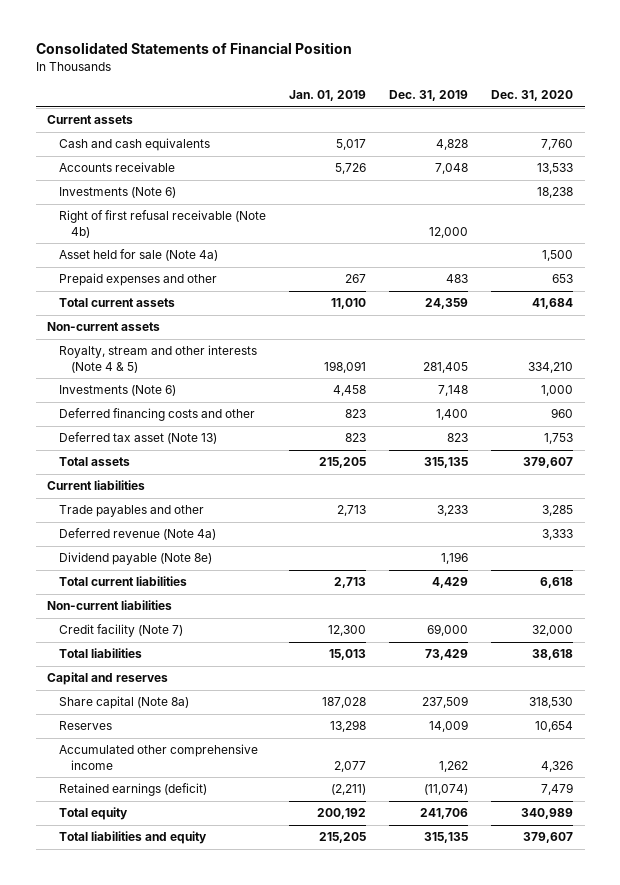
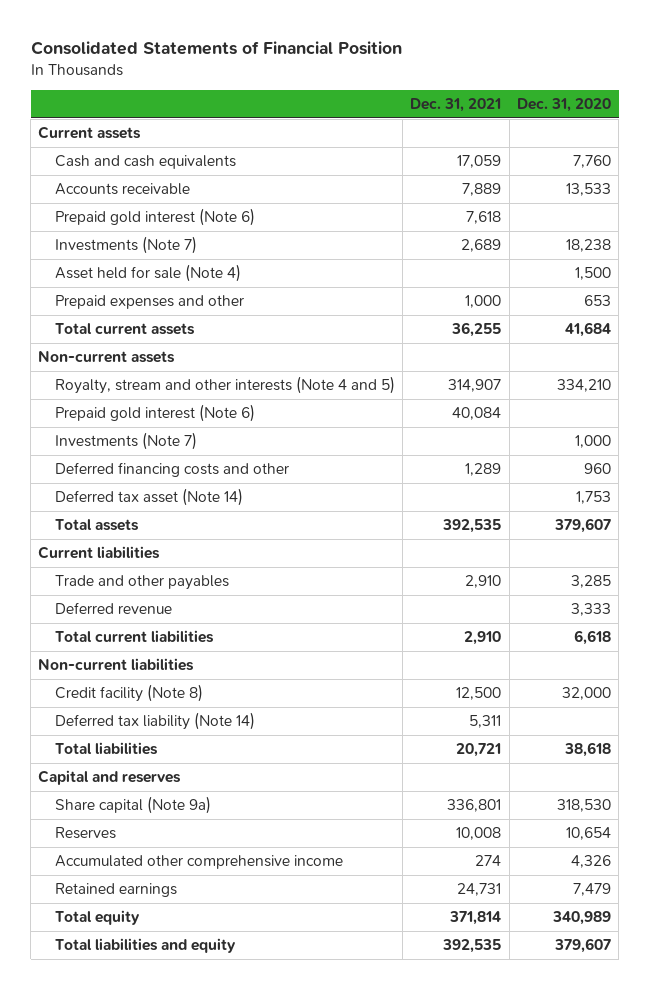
[289,90,367,102] Jan. 01, 2019 -> none
[389,90,469,102] Dec. 31, 2019 -> none
none -> [410,98,502,113] Dec. 31, 2021
[59,210,267,238] Right of first refusal receivable (Note 4b) -> none
none -> [54,208,255,227] Prepaid gold interest (Note 6)
[59,187,177,199] Investments (Note 6) -> [54,236,197,255] Investments (Note 7)
[59,249,219,262] Asset held for sale (Note 4a) -> [54,264,241,283] Asset held for sale (Note 4)
[59,345,258,373] Royalty, stream and other interests (Note 4 & 5) -> [54,376,395,395] Royalty, stream and other interests (Note 4 and 5)
none -> [54,404,255,423] Prepaid gold interest (Note 6)
[59,385,177,397] Investments (Note 6) -> [54,432,197,451] Investments (Note 7)
[59,432,218,445] Deferred tax asset (Note 13) -> [54,488,243,507] Deferred tax asset (Note 14)
[59,552,213,566] Dividend payable (Note 8e) -> none
[59,505,205,518] Trade payables and other -> [54,575,229,591] Trade and other payables
[59,528,217,541] Deferred revenue (Note 4a) -> [54,602,172,615] Deferred revenue
[59,624,184,638] Credit facility (Note 7) -> [54,684,203,703] Credit facility (Note 8)
none -> [54,712,255,731] Deferred tax liability (Note 14)
[59,696,190,710] Share capital (Note 8a) -> [54,796,211,815] Share capital (Note 9a)
[59,783,208,797] Retained earnings (deficit) -> [54,883,177,898] Retained earnings

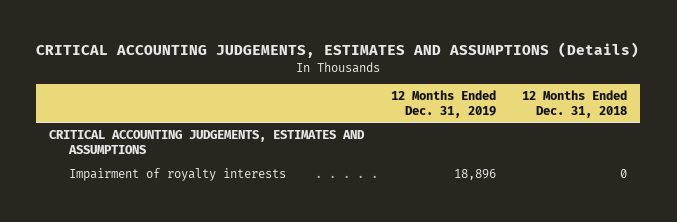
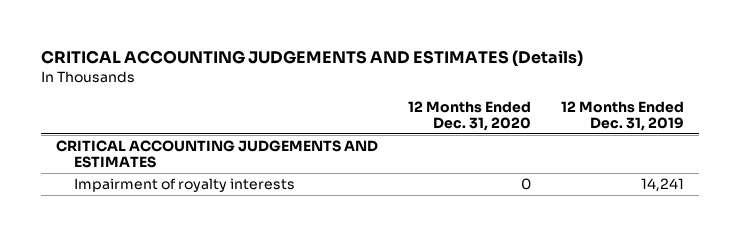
[36,42,640,59] CRITICAL ACCOUNTING JUDGEMENTS, ESTIMATES AND ASSUMPTIONS (Details) -> [41,49,584,66] CRITICAL ACCOUNTING JUDGEMENTS AND ESTIMATES (Details)
[522,90,628,118] 12 Months Ended Dec. 31, 2018 -> none
none -> [407,100,531,132] 12 Months Ended Dec. 31, 2020
[49,130,366,154] CRITICAL ACCOUNTING JUDGEMENTS, ESTIMATES AND ASSUMPTIONS -> [56,140,379,169] CRITICAL ACCOUNTING JUDGEMENTS AND ESTIMATES
[453,169,496,181] 18,896 -> [640,178,684,193] 14,241

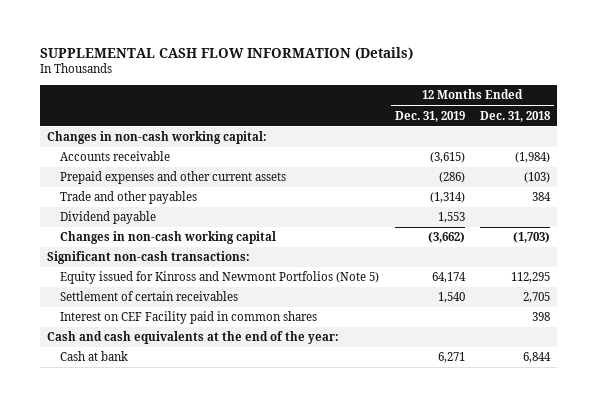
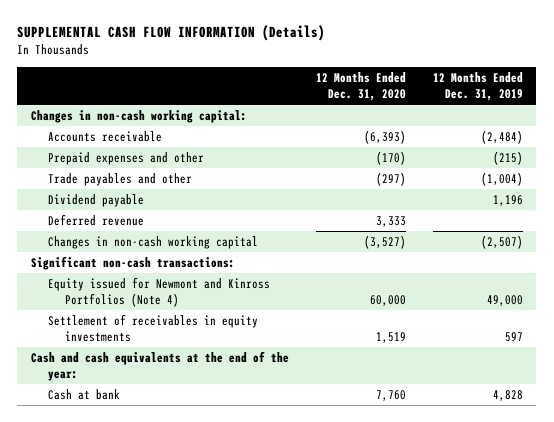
[479,110,551,122] Dec. 31, 2018 -> none
none -> [315,71,406,102] 12 Months Ended Dec. 31, 2020
[429,152,465,164] (3,615) -> [480,129,523,144] (2,484)
[60,171,287,185] Prepaid expenses and other current assets -> [47,151,204,165] Prepaid expenses and other
[438,172,465,184] (286) -> [492,150,523,165] (215)
[60,191,198,205] Trade and other payables -> [47,172,192,186] Trade payables and other
[429,192,465,204] (1,314) -> [480,171,523,186] (1,004)
[437,212,465,224] 1,553 -> [492,194,523,206] 1,196
none -> [47,213,144,226] Deferred revenue
[427,232,465,244] (3,662) -> [480,234,523,249] (2,507)
[60,311,318,325] Interest on CEF Facility paid in common shares -> none
[60,271,380,285] Equity issued for Kinross and Newmont Portfolios (Note 5) -> [47,276,270,308] Equity issued for Newmont and Kinross Portfolios (Note 4)
[431,272,466,284] 64,174 -> [486,295,523,307] 49,000
[60,291,239,302] Settlement of certain receivables -> [47,313,258,343] Settlement of receivables in equity investments
[437,292,465,304] 1,540 -> [504,332,523,343] 597
[437,352,465,364] 6,271 -> [492,389,523,401] 4,828

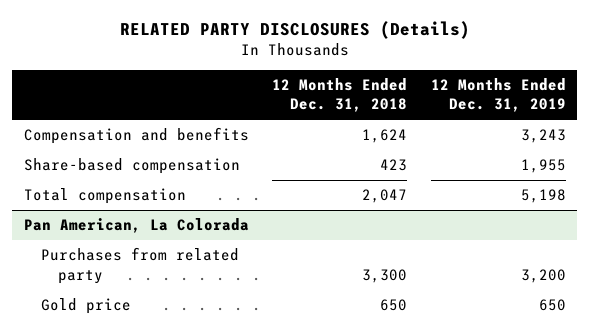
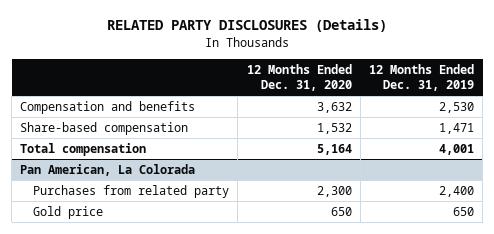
[272,78,408,113] 12 Months Ended Dec. 31, 2018 -> none
none -> [246,63,352,92] 12 Months Ended Dec. 31, 2020
[520,129,566,144] 3,243 -> [438,101,474,113] 2,530
[520,159,566,174] 1,955 -> [438,122,474,134] 1,471
[520,189,566,204] 5,198 -> [438,143,474,155] 4,001
[520,268,566,283] 3,200 -> [438,185,474,197] 2,400

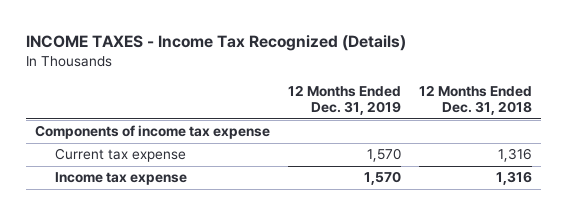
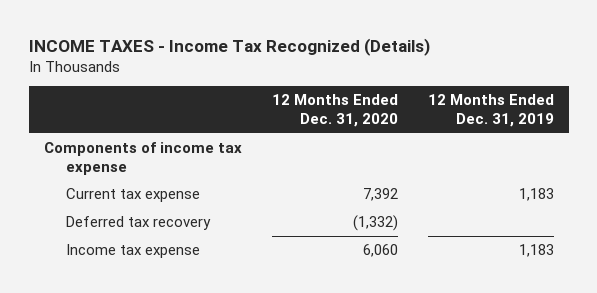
[418,85,532,116] 12 Months Ended Dec. 31, 2018 -> none
none -> [271,94,398,127] 12 Months Ended Dec. 31, 2020
[366,148,401,163] 1,570 -> [518,188,554,202] 1,183
none -> [66,216,212,231] Deferred tax recovery
[363,171,401,186] 1,570 -> [518,244,554,258] 1,183

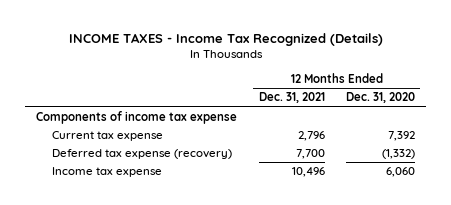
[427,94,554,127] 12 Months Ended Dec. 31, 2019 -> none
none -> [258,92,325,104] Dec. 31, 2021
[66,216,212,231] Deferred tax recovery -> [52,149,233,160] Deferred tax expense (recovery)

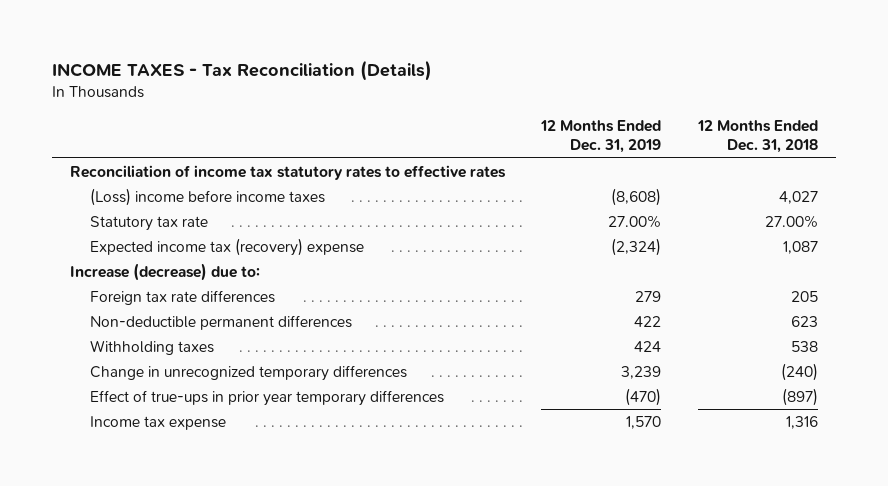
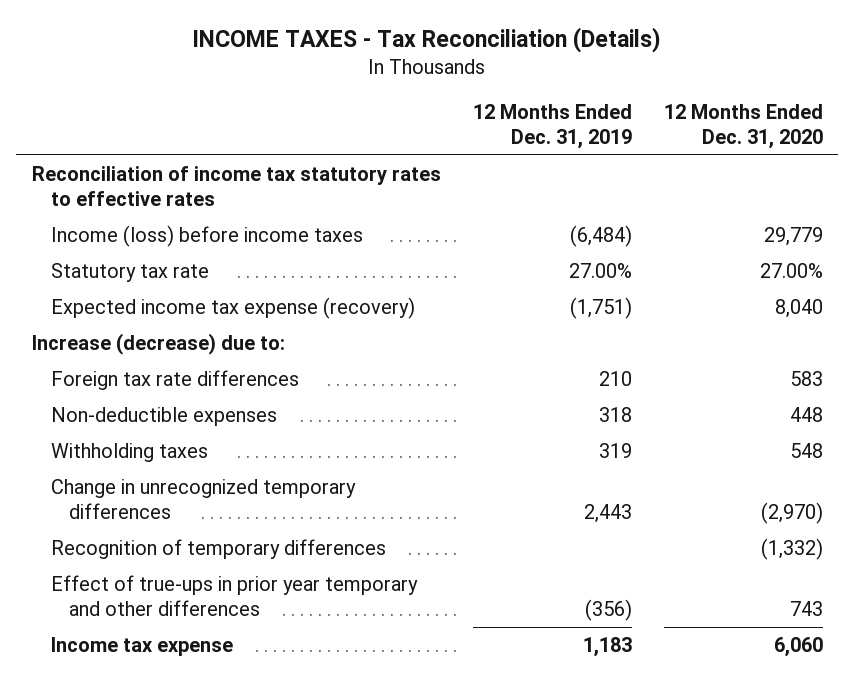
[696,119,818,154] 12 Months Ended Dec. 31, 2018 -> none
none -> [663,103,823,149] 12 Months Ended Dec. 31, 2020
[89,187,325,206] (Loss) income before income taxes -> [50,225,363,248] Income (loss) before income taxes
[611,187,662,206] (8,608) -> [569,225,632,248] (6,484)
[89,237,364,256] Expected income tax (recovery) expense -> [50,297,415,320] Expected income tax expense (recovery)
[611,237,662,256] (2,324) -> [569,297,632,320] (1,751)
[635,290,662,302] 279 -> [598,371,632,387] 210
[89,314,352,330] Non-deductible permanent differences -> [50,407,277,427] Non-deductible expenses
[634,315,662,327] 422 -> [598,407,632,423] 318
[634,340,662,352] 424 -> [598,443,632,459] 319
[621,365,662,379] 3,239 -> [583,503,632,523] 2,443
none -> [50,539,386,560] Recognition of temporary differences
[89,389,444,406] Effect of true-ups in prior year temporary differences -> [50,575,418,616] Effect of true-ups in prior year temporary and other differences
[625,387,662,406] (470) -> [584,598,632,621] (356)
[626,415,662,429] 1,570 -> [582,637,632,658] 1,183

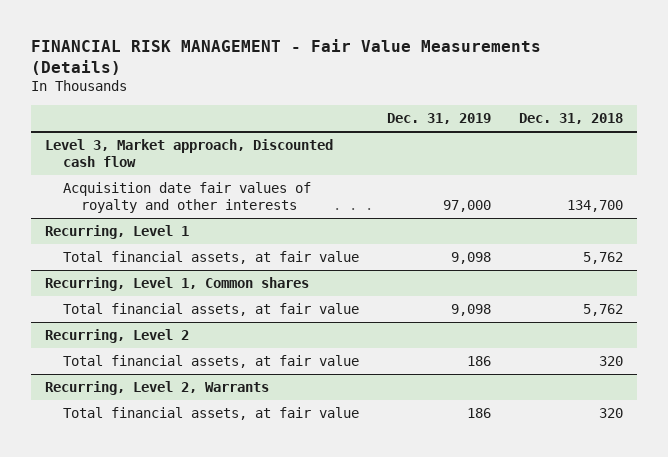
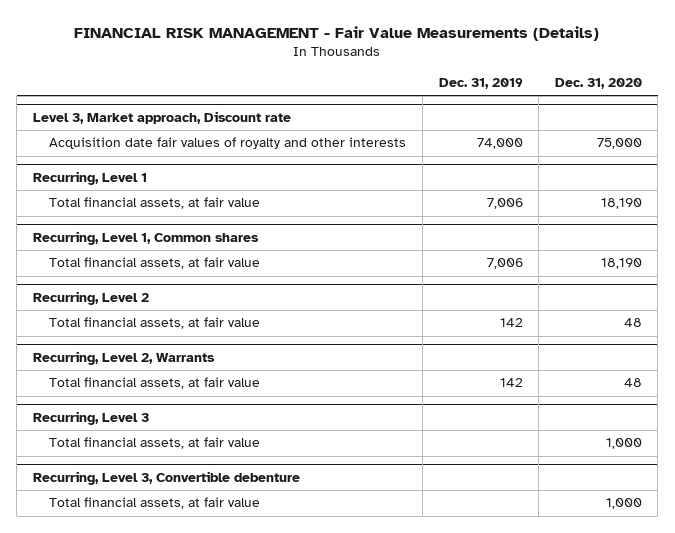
[518,112,623,124] Dec. 31, 2018 -> none
none -> [554,77,642,89] Dec. 31, 2020
[45,139,334,167] Level 3, Market approach, Discounted cash flow -> none
none -> [32,110,291,124] Level 3, Market approach, Discount rate
[442,199,491,212] 97,000 -> [476,138,523,150] 74,000
[450,252,491,265] 9,098 -> [486,198,523,210] 7,006
[450,304,491,317] 9,098 -> [486,258,523,270] 7,006
[466,356,491,367] 186 -> [499,318,523,328] 142
[466,408,491,419] 186 -> [499,378,523,388] 142
none -> [32,410,149,425] Recurring, Level 3
none -> [49,437,261,450] Total financial assets, at fair value
none -> [32,470,300,485] Recurring, Level 3, Convertible debenture
none -> [49,497,261,510] Total financial assets, at fair value

